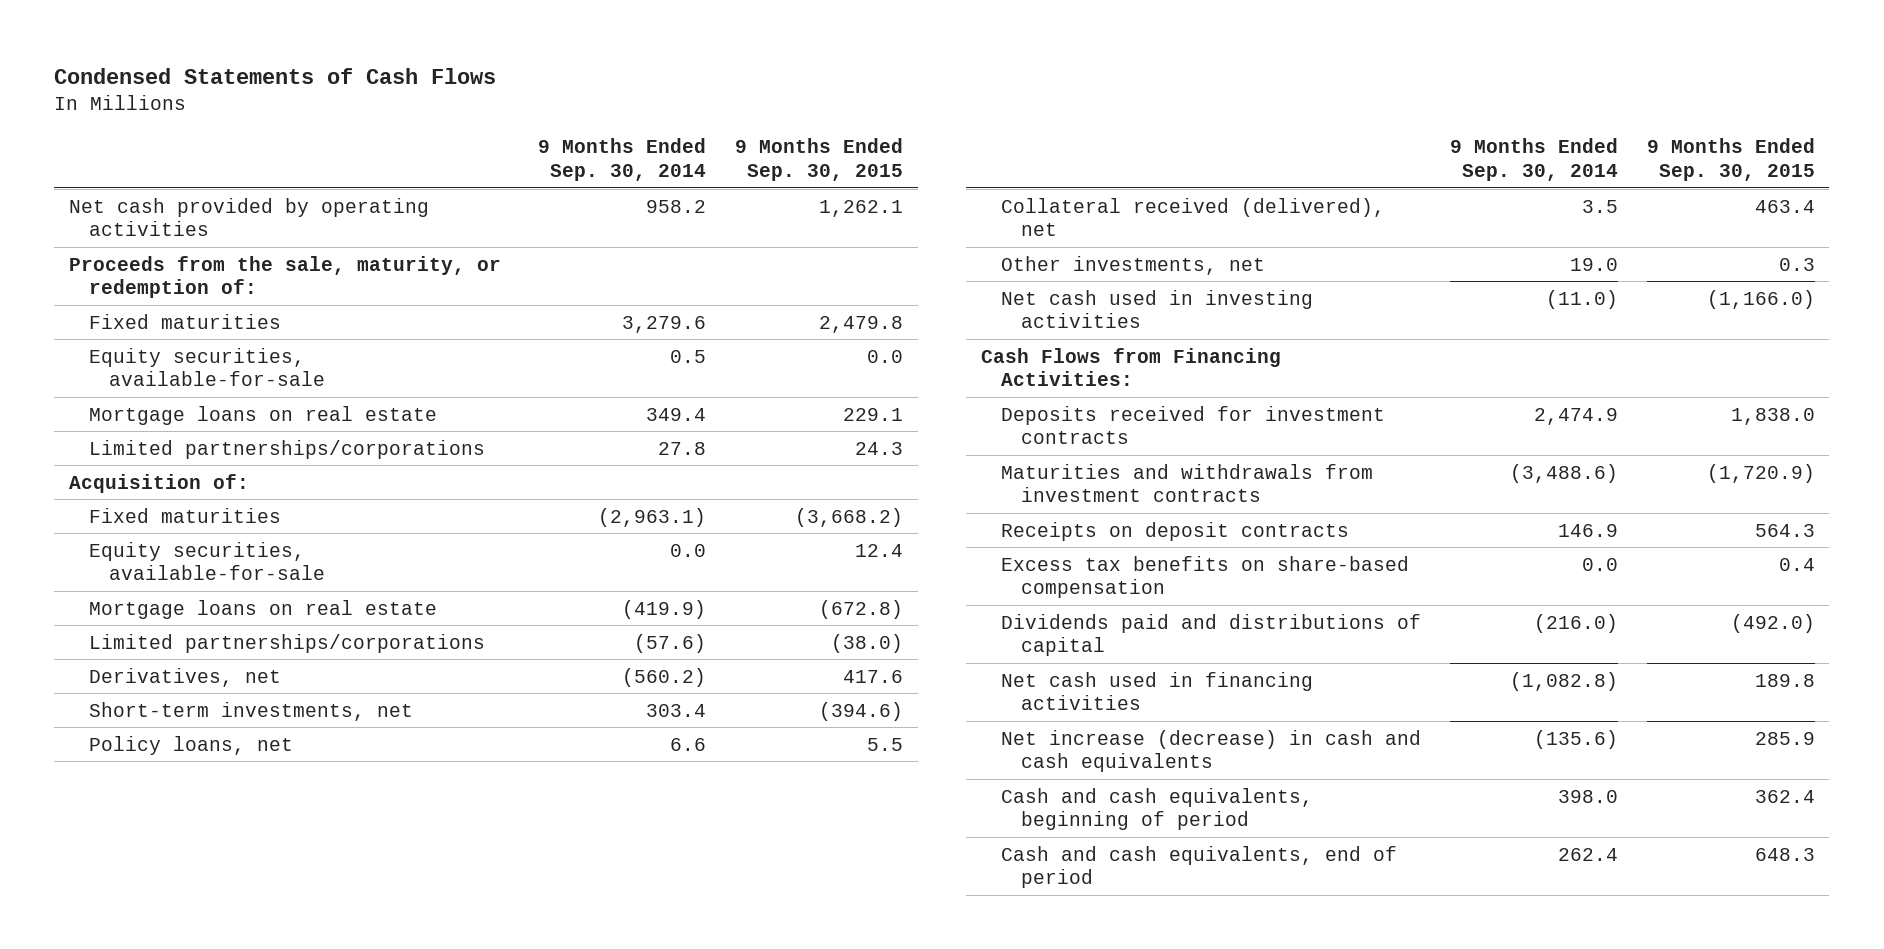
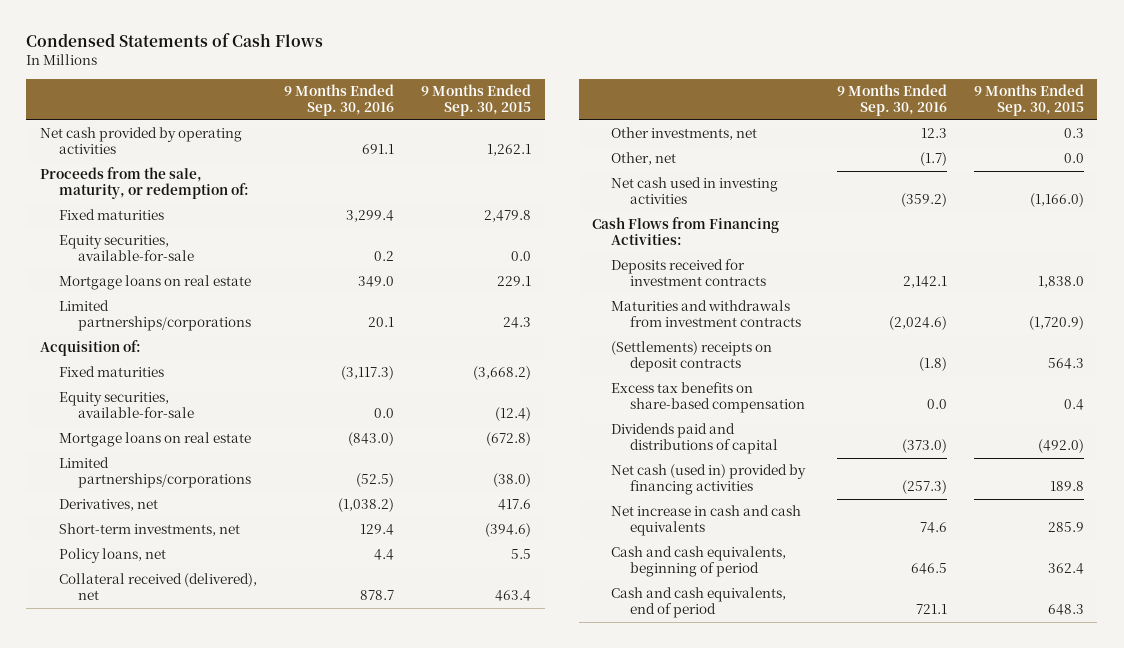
[537,138,706,181] 9 Months Ended Sep. 30, 2014 -> none
none -> [284,84,395,117] 9 Months Ended Sep. 30, 2016
[854,543,903,557] 12.4 -> [495,407,532,422] (12.4)
none -> [611,152,677,166] Other, net
[1000,521,1349,541] Receipts on deposit contracts -> [611,341,773,373] (Settlements) receipts on deposit contracts
[1000,671,1313,711] Net cash used in financing activities -> [611,464,807,496] Net cash (used in) provided by financing activities
[1000,729,1421,773] Net increase (decrease) in cash and cash equivalents -> [611,505,802,537] Net increase in cash and cash equivalents

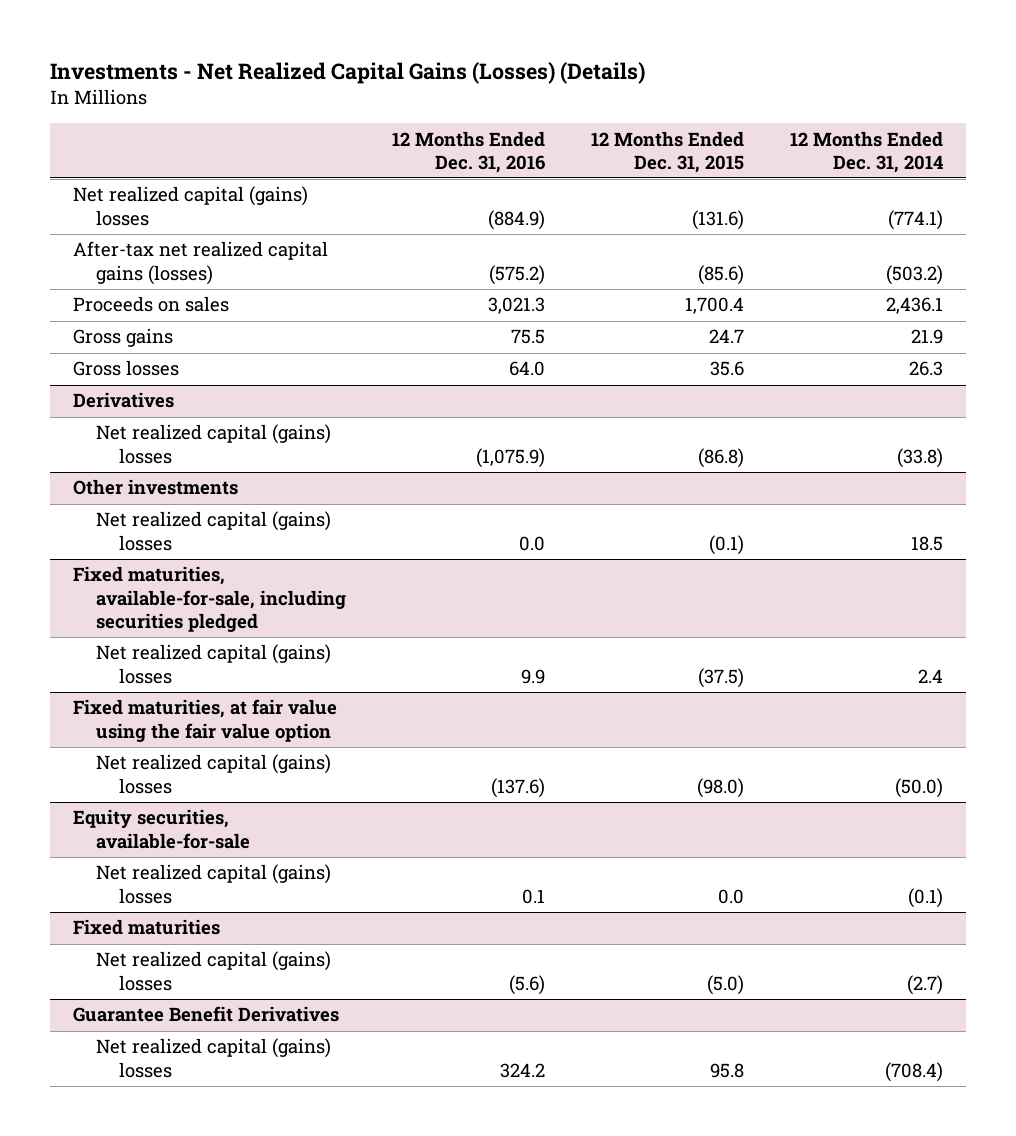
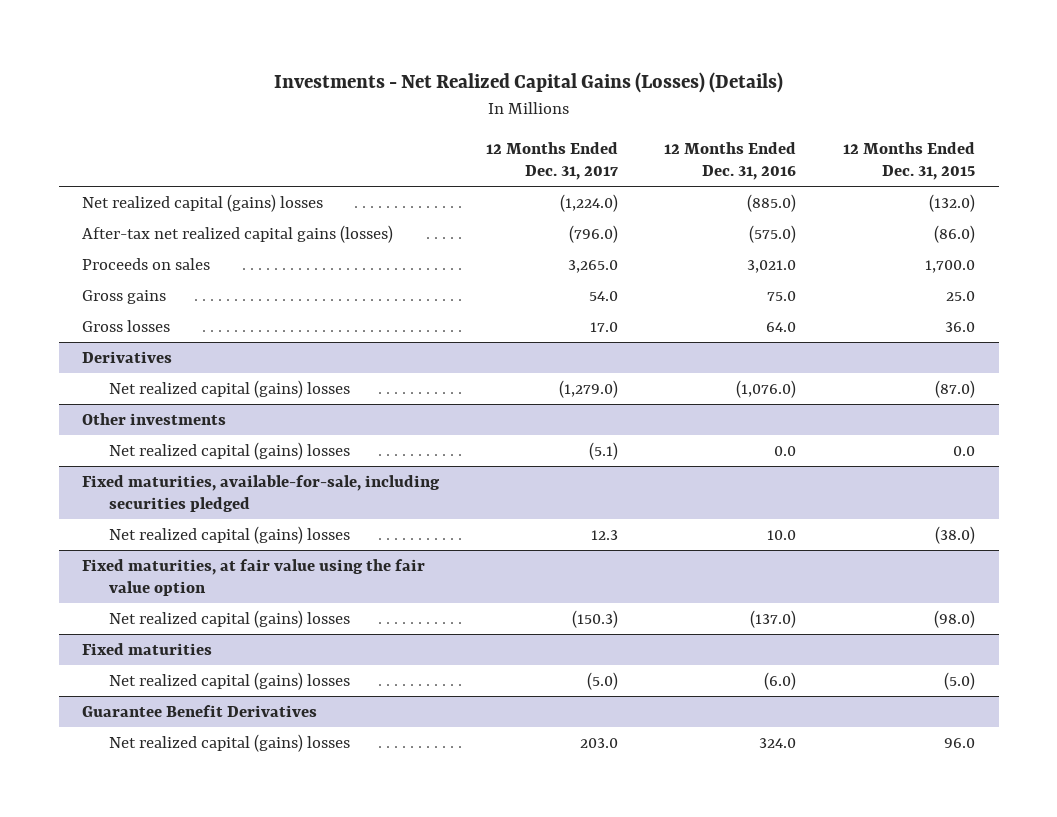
[789,130,943,173] 12 Months Ended Dec. 31, 2014 -> none
none -> [485,141,618,181] 12 Months Ended Dec. 31, 2017
[487,209,545,230] (884.9) -> [747,193,797,212] (885.0)
[691,209,744,230] (131.6) -> [929,193,976,212] (132.0)
[488,264,545,285] (575.2) -> [749,224,797,243] (575.0)
[697,264,744,285] (85.6) -> [934,224,976,243] (86.0)
[487,297,545,315] 3,021.3 -> [747,259,797,273] 3,021.0
[684,297,744,315] 1,700.4 -> [925,259,976,273] 1,700.0
[510,329,545,345] 75.5 -> [767,290,797,301] 75.0
[708,329,744,344] 24.7 -> [946,290,976,301] 25.0
[709,361,744,377] 35.6 -> [945,321,976,332] 36.0
[475,447,545,468] (1,075.9) -> [736,379,797,398] (1,076.0)
[697,447,744,468] (86.8) -> [935,379,976,398] (87.0)
[708,534,744,555] (0.1) -> [953,445,976,456] 0.0
[520,668,545,684] 9.9 -> [767,529,797,540] 10.0
[697,667,744,688] (37.5) -> [935,525,976,544] (38.0)
[73,809,251,849] Equity securities, available-for-sale -> none
[96,864,332,904] Net realized capital (gains) losses -> none
[490,777,545,798] (137.6) -> [750,609,797,628] (137.0)
[508,974,545,995] (5.6) -> [764,671,797,690] (6.0)
[499,1062,545,1078] 324.2 -> [759,737,797,748] 324.0
[709,1062,744,1078] 95.8 -> [944,737,976,748] 96.0

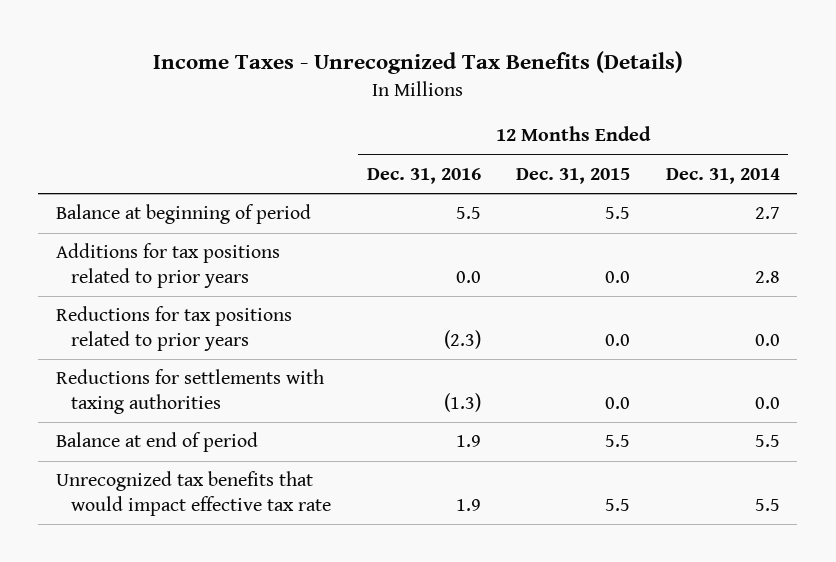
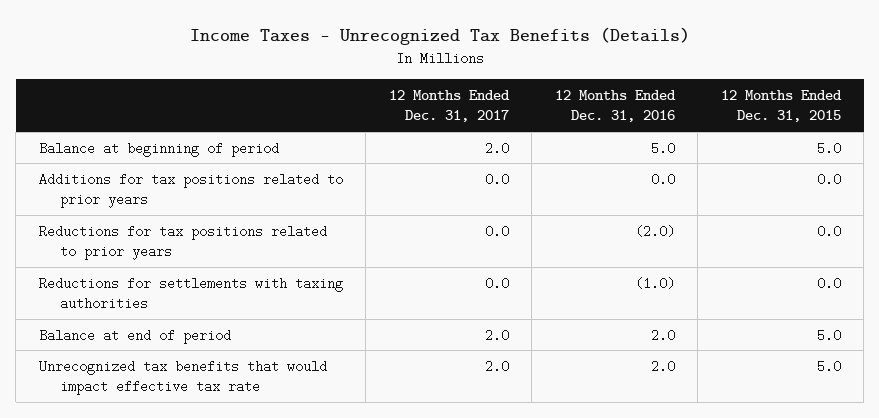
[665,167,780,184] Dec. 31, 2014 -> none
none -> [388,89,510,123] 12 Months Ended Dec. 31, 2017
[455,207,481,220] 5.5 -> [650,141,675,155] 5.0
[605,207,631,220] 5.5 -> [816,141,841,155] 5.0
[443,329,481,349] (2.3) -> [634,224,675,238] (2.0)
[443,392,481,412] (1.3) -> [634,276,675,290] (1.0)
[455,435,481,448] 1.9 -> [650,328,675,342] 2.0
[605,435,631,448] 5.5 -> [816,328,841,342] 5.0
[455,498,481,511] 1.9 -> [650,359,675,373] 2.0
[605,498,631,511] 5.5 -> [816,359,841,373] 5.0

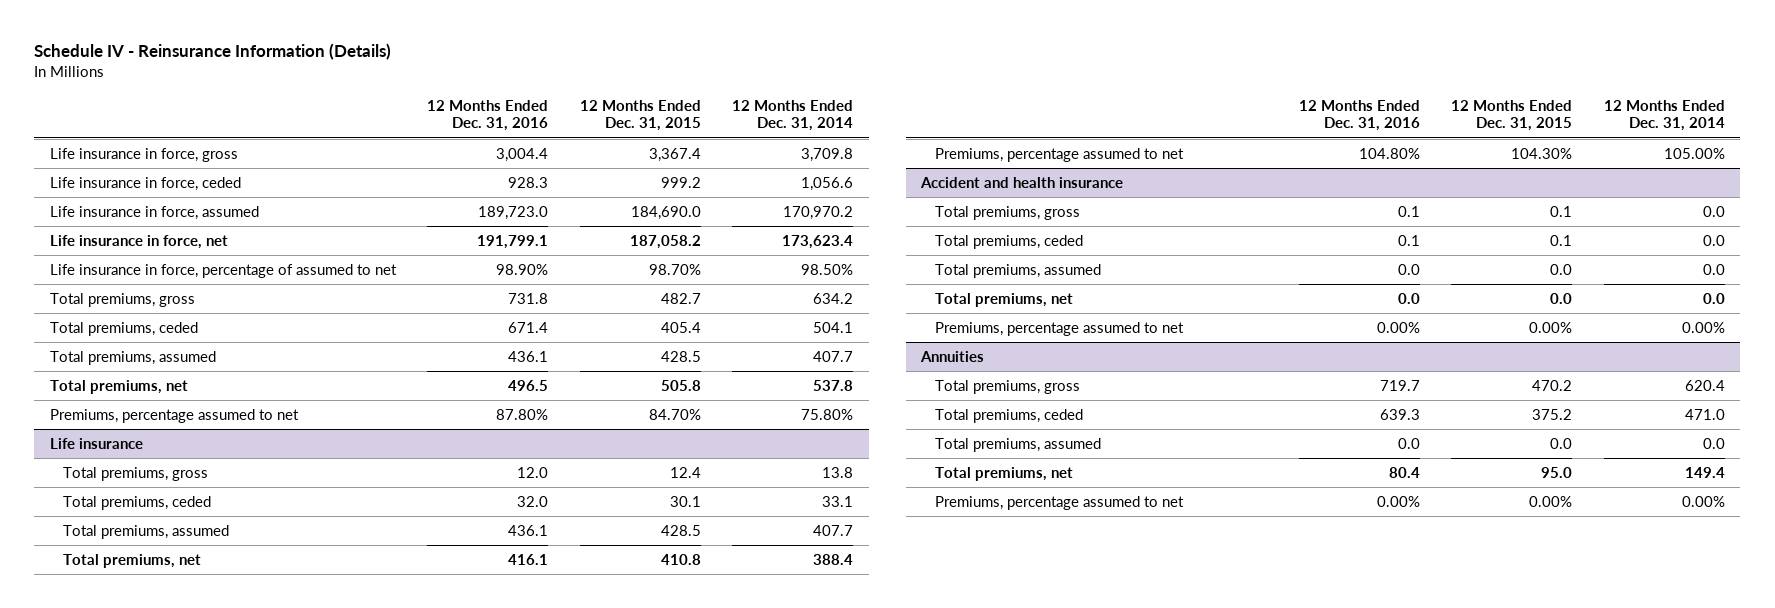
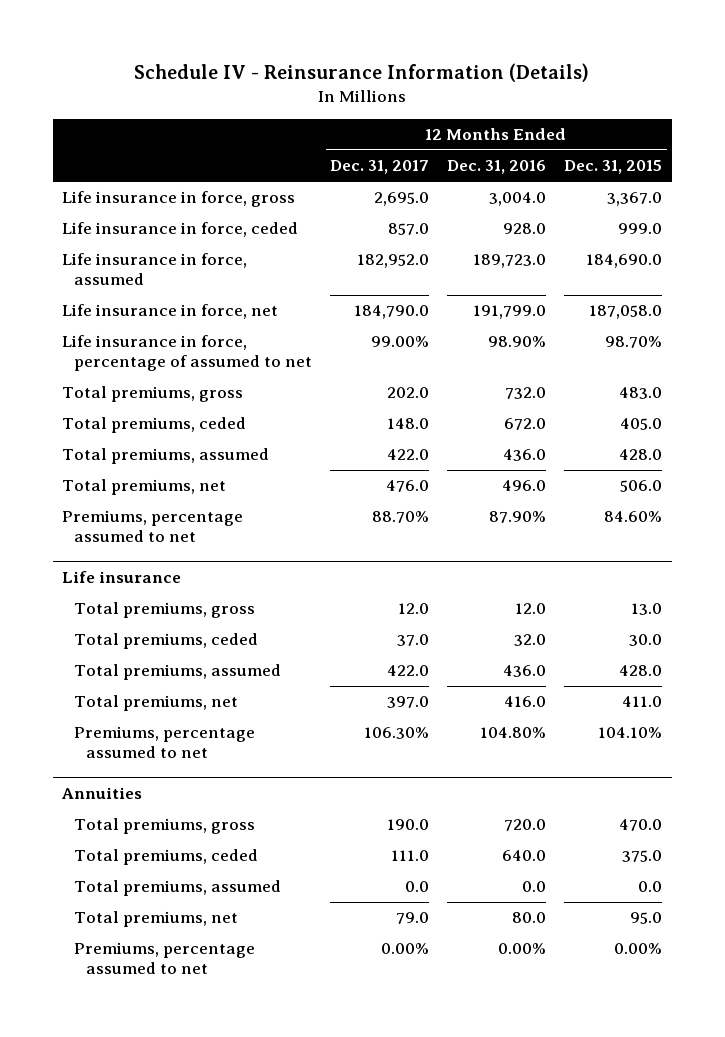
[732,99,854,132] 12 Months Ended Dec. 31, 2014 -> none
none -> [330,160,430,175] Dec. 31, 2017
[496,147,549,162] 3,004.4 -> [489,192,547,207] 3,004.0
[648,147,701,162] 3,367.4 -> [607,192,663,207] 3,367.0
[508,176,549,188] 928.3 -> [503,223,547,235] 928.0
[660,176,701,188] 999.2 -> [618,223,663,235] 999.0
[477,234,549,249] 191,799.1 -> [473,305,547,320] 191,799.0
[629,234,701,249] 187,058.2 -> [589,305,663,320] 187,058.0
[508,292,549,304] 731.8 -> [505,387,547,400] 732.0
[660,292,701,304] 482.7 -> [619,387,663,400] 483.0
[508,321,549,333] 671.4 -> [504,418,547,431] 672.0
[660,321,701,333] 405.4 -> [620,418,663,431] 405.0
[508,350,549,362] 436.1 -> [503,449,547,462] 436.0
[660,350,701,362] 428.5 -> [619,449,663,461] 428.0
[508,379,549,391] 496.5 -> [502,480,547,492] 496.0
[660,379,701,391] 505.8 -> [620,480,663,493] 506.0
[496,408,549,420] 87.80% -> [489,511,547,524] 87.90%
[648,408,701,420] 84.70% -> [604,511,663,523] 84.60%
[920,176,1124,188] Accident and health insurance -> none
[934,205,1080,220] Total premiums, gross -> none
[934,234,1083,249] Total premiums, ceded -> none
[934,263,1101,278] Total premiums, assumed -> none
[934,292,1073,307] Total premiums, net -> none
[934,321,1184,336] Premiums, percentage assumed to net -> none
[669,466,701,478] 12.4 -> [631,603,663,616] 13.0
[669,495,701,507] 30.1 -> [629,634,663,647] 30.0
[508,524,549,536] 436.1 -> [503,665,547,678] 436.0
[660,524,701,536] 428.5 -> [619,665,663,677] 428.0
[508,553,549,565] 416.1 -> [504,696,547,708] 416.0
[660,553,701,565] 410.8 -> [622,696,663,708] 411.0
[1511,147,1573,159] 104.30% -> [598,727,663,739] 104.10%
[1379,379,1420,391] 719.7 -> [504,819,547,832] 720.0
[1532,379,1573,391] 470.2 -> [619,819,663,832] 470.0
[1379,408,1420,420] 639.3 -> [502,850,547,862] 640.0
[1532,408,1573,420] 375.2 -> [622,850,663,863] 375.0
[1388,466,1420,478] 80.4 -> [512,912,547,924] 80.0

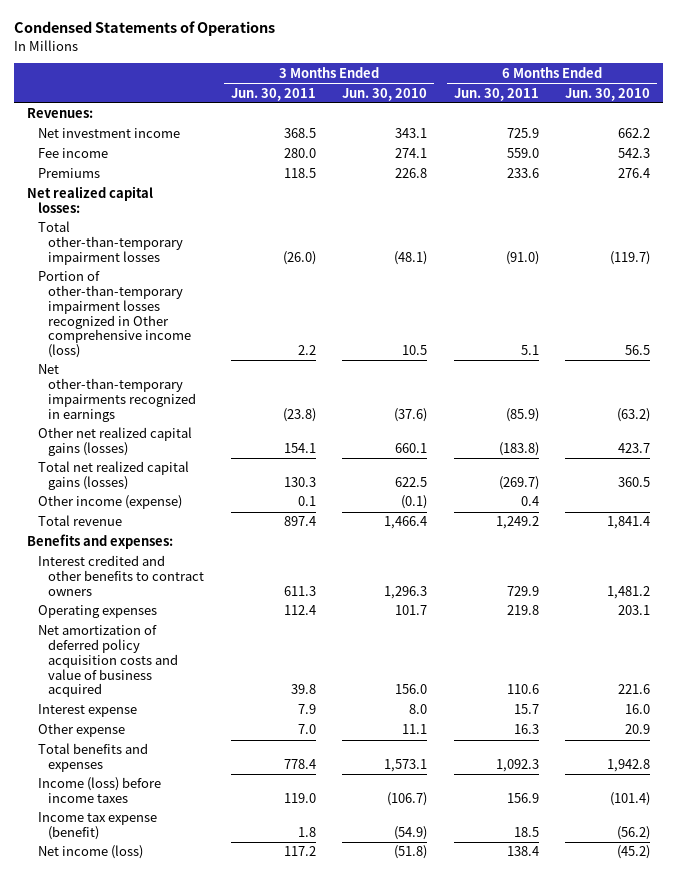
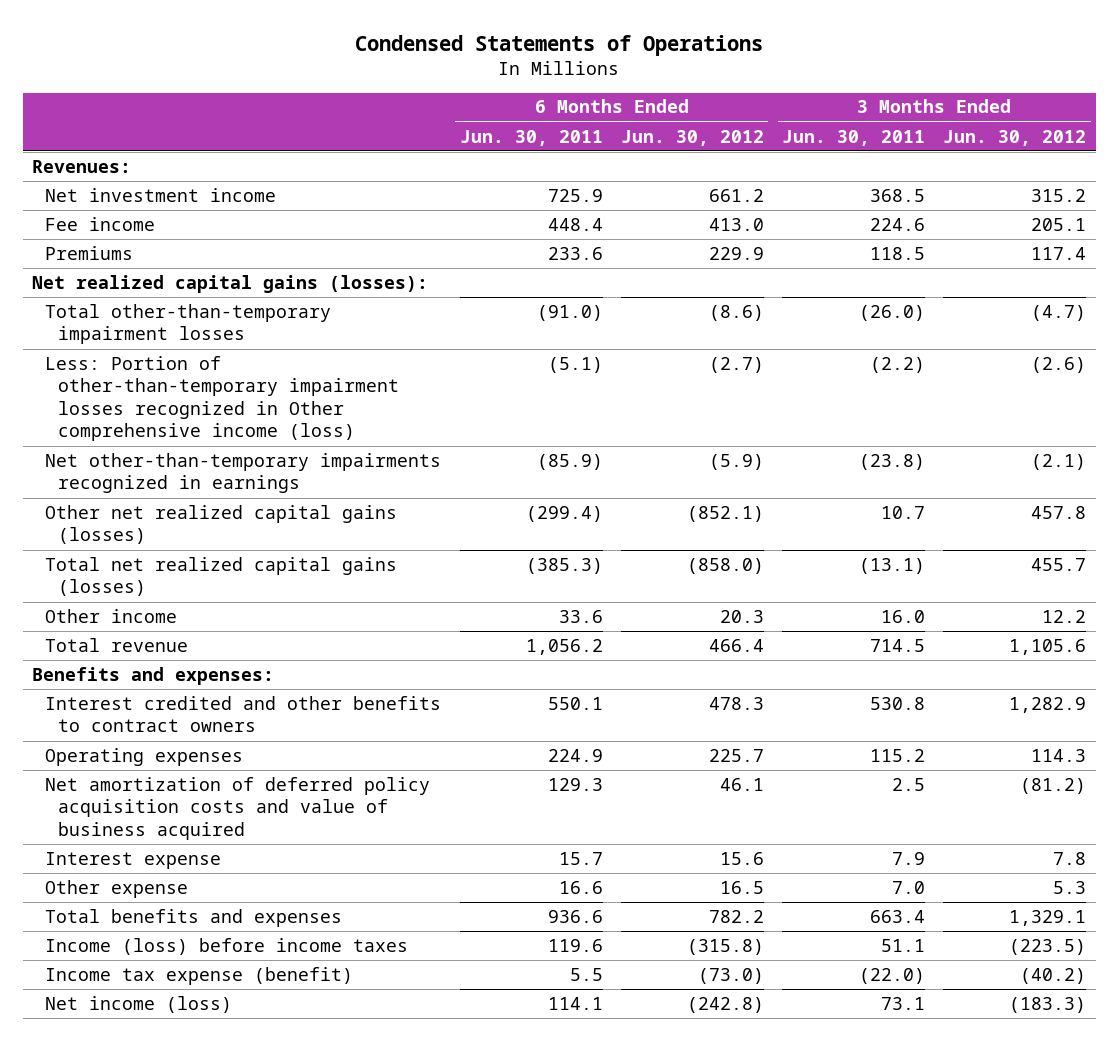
[342,87,428,101] Jun. 30, 2010 -> none
[564,87,650,101] Jun. 30, 2010 -> none
none -> [620,129,764,146] Jun. 30, 2012
none -> [943,129,1087,146] Jun. 30, 2012
[283,148,316,159] 280.0 -> [870,217,926,231] 224.6
[506,148,539,159] 559.0 -> [547,217,603,231] 448.4
[26,186,153,214] Net realized capital losses: -> [32,274,429,293] Net realized capital gains (losses):
[37,271,192,359] Portion of other-than-temporary impairment losses recognized in Other comprehensive income (loss) -> [45,355,400,442] Less: Portion of other-than-temporary impairment losses recognized in Other comprehensive income (loss)
[297,345,316,356] 2.2 -> [870,356,926,373] (2.2)
[520,345,539,356] 5.1 -> [547,356,603,373] (5.1)
[283,443,316,454] 154.1 -> [881,505,926,519] 10.7
[498,442,539,457] (183.8) -> [525,505,603,522] (299.4)
[283,477,316,488] 130.3 -> [859,557,926,574] (13.1)
[498,476,539,491] (269.7) -> [525,557,603,574] (385.3)
[37,495,182,510] Other income (expense) -> [45,608,178,623] Other income
[297,496,316,507] 0.1 -> [881,609,926,623] 16.0
[520,496,539,507] 0.4 -> [558,609,603,623] 33.6
[283,516,316,527] 897.4 -> [870,638,926,652] 714.5
[495,516,539,530] 1,249.2 -> [525,638,603,655] 1,056.2
[283,585,316,596] 611.3 -> [870,696,926,710] 530.8
[506,585,539,596] 729.9 -> [547,696,603,710] 550.1
[283,605,316,616] 112.4 -> [870,748,926,762] 115.2
[506,605,539,616] 219.8 -> [547,748,603,762] 224.9
[290,684,316,695] 39.8 -> [892,777,926,791] 2.5
[506,684,539,695] 110.6 -> [547,777,603,791] 129.3
[513,724,539,735] 16.3 -> [558,880,603,894] 16.6
[283,759,316,770] 778.4 -> [870,909,926,923] 663.4
[495,759,539,773] 1,092.3 -> [547,909,603,923] 936.6
[283,793,316,804] 119.0 -> [881,938,926,952] 51.1
[506,793,539,804] 156.9 -> [547,938,603,952] 119.6
[297,827,316,838] 1.8 -> [859,967,926,984] (22.0)
[513,827,539,838] 18.5 -> [569,967,603,981] 5.5
[283,846,316,857] 117.2 -> [881,996,926,1010] 73.1
[506,846,539,857] 138.4 -> [547,996,603,1010] 114.1

